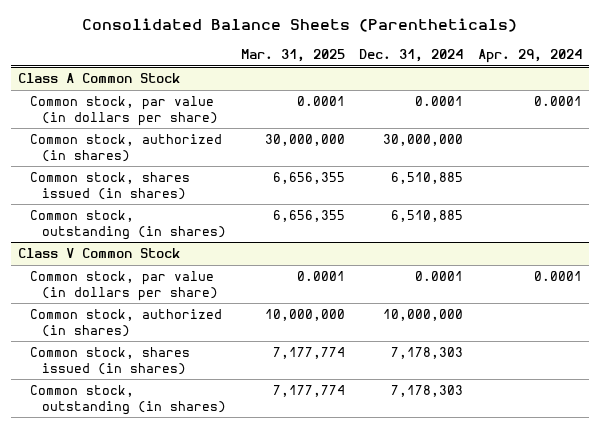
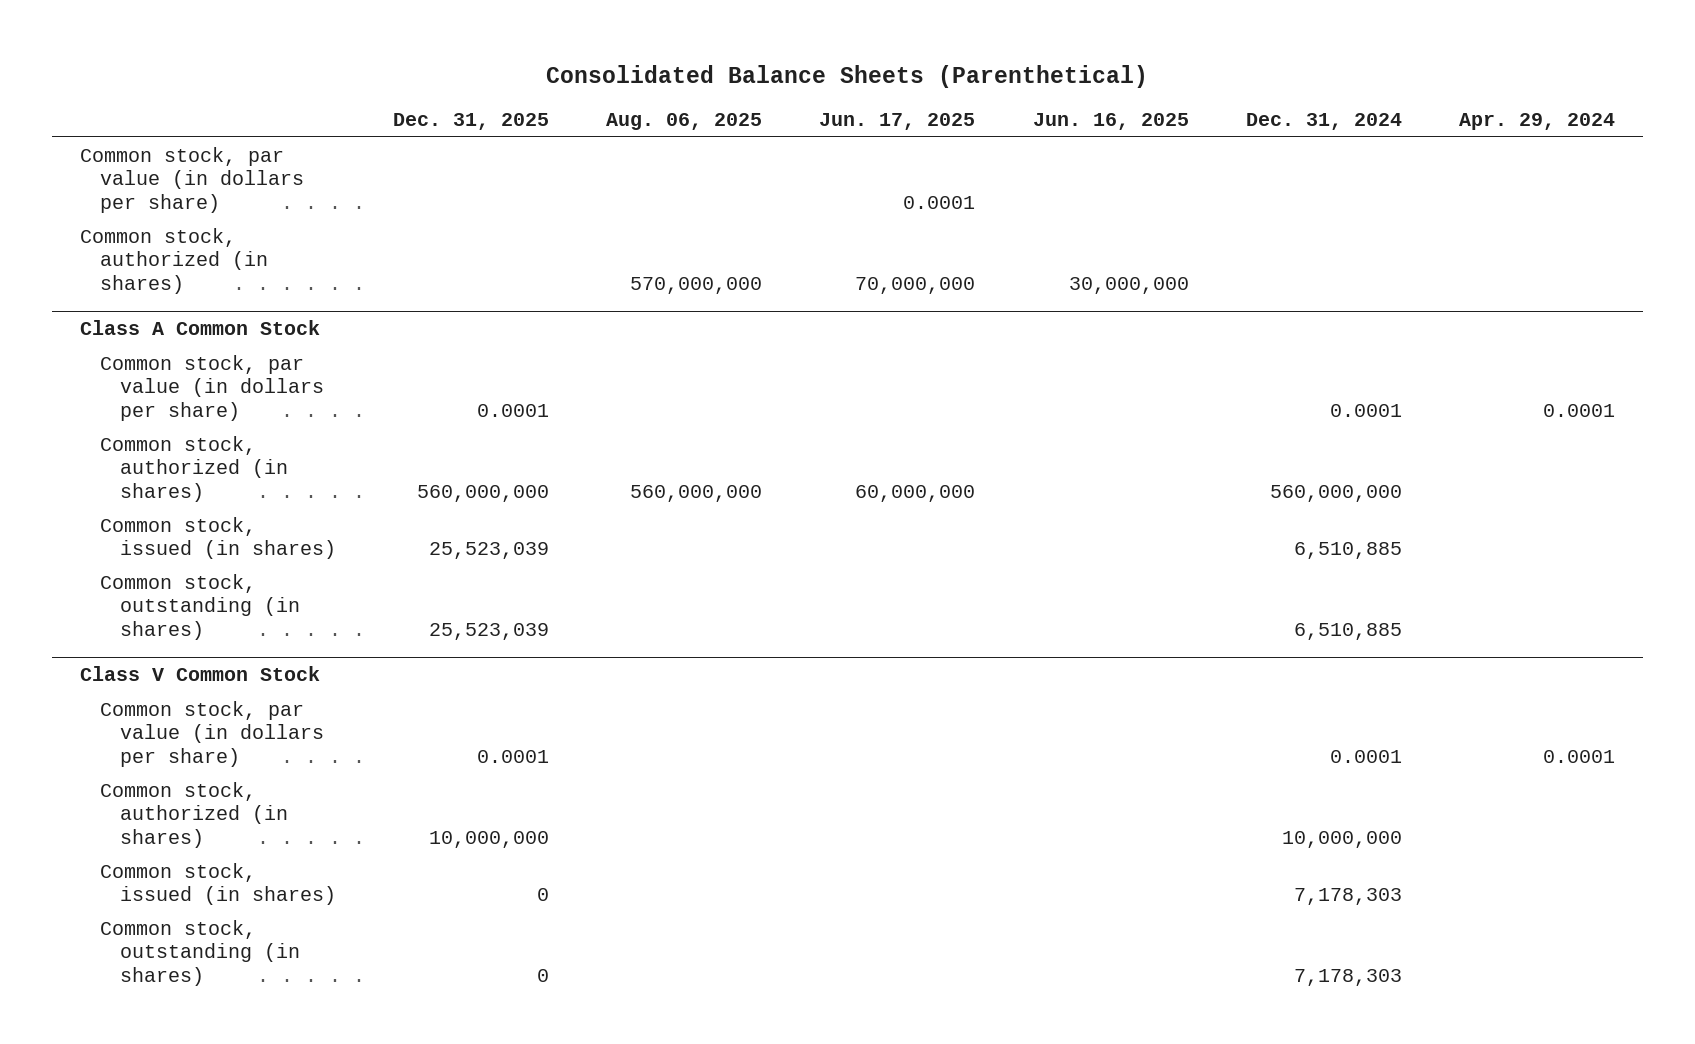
[81,18,517,33] Consolidated Balance Sheets (Parentheticals) -> [546,64,1149,88] Consolidated Balance Sheets (Parenthetical)
[240,48,345,62] Mar. 31, 2025 -> none
none -> [393,113,550,131] Dec. 31, 2025
none -> [606,113,763,131] Aug. 06, 2025
none -> [819,113,976,131] Jun. 17, 2025
none -> [1032,113,1189,131] Jun. 16, 2025
none -> [80,146,305,213] Common stock, par value (in dollars per share)
none -> [80,227,269,294] Common stock, authorized (in shares)
[383,134,464,147] 30,000,000 -> [1269,484,1402,502] 560,000,000
[30,172,191,200] Common stock, shares issued (in shares) -> [100,516,337,560] Common stock, issued (in shares)
[30,347,191,375] Common stock, shares issued (in shares) -> [100,862,337,906] Common stock, issued (in shares)

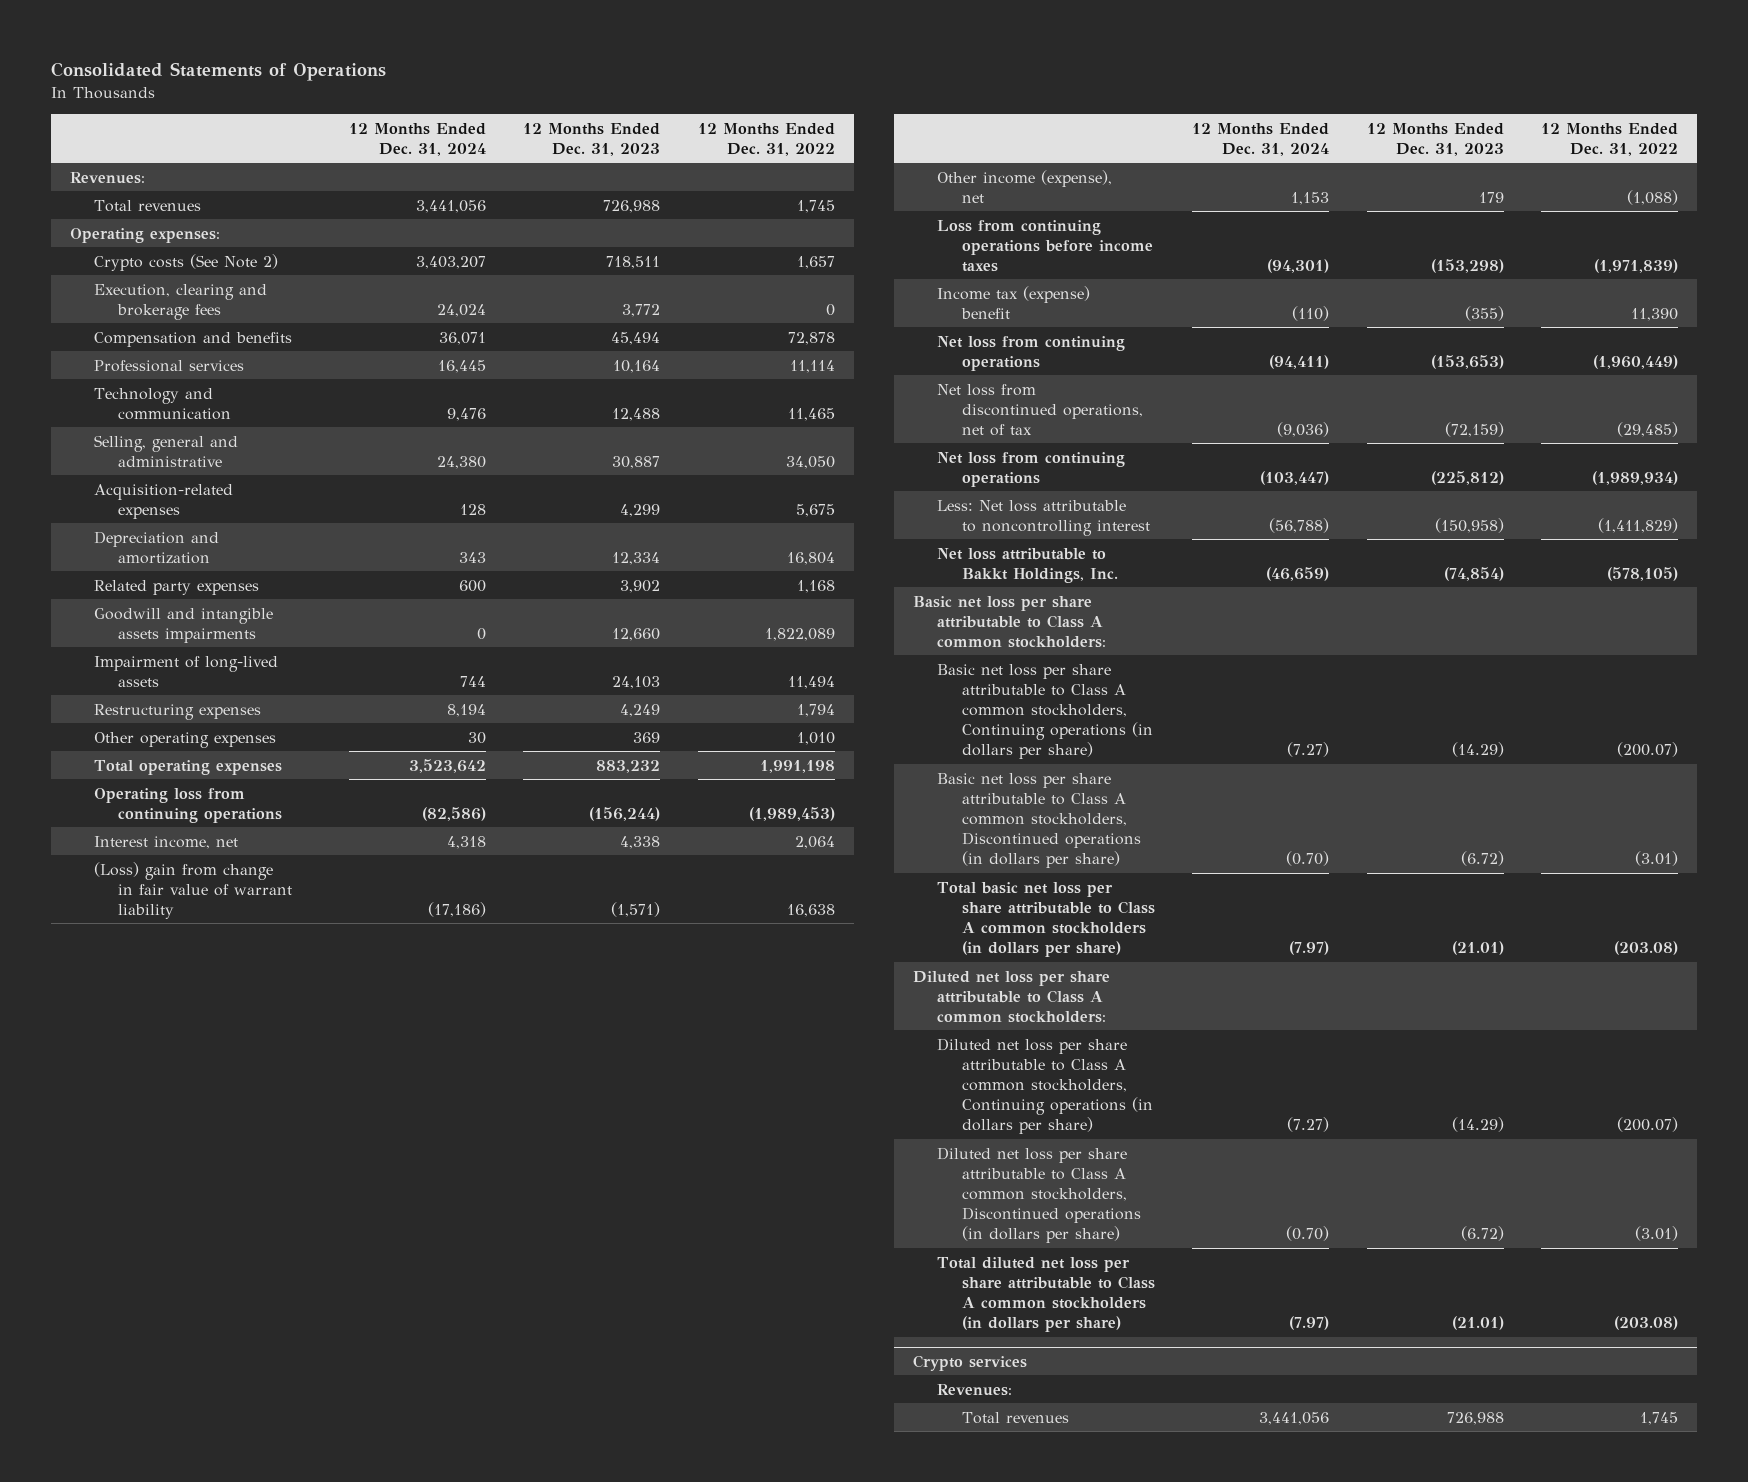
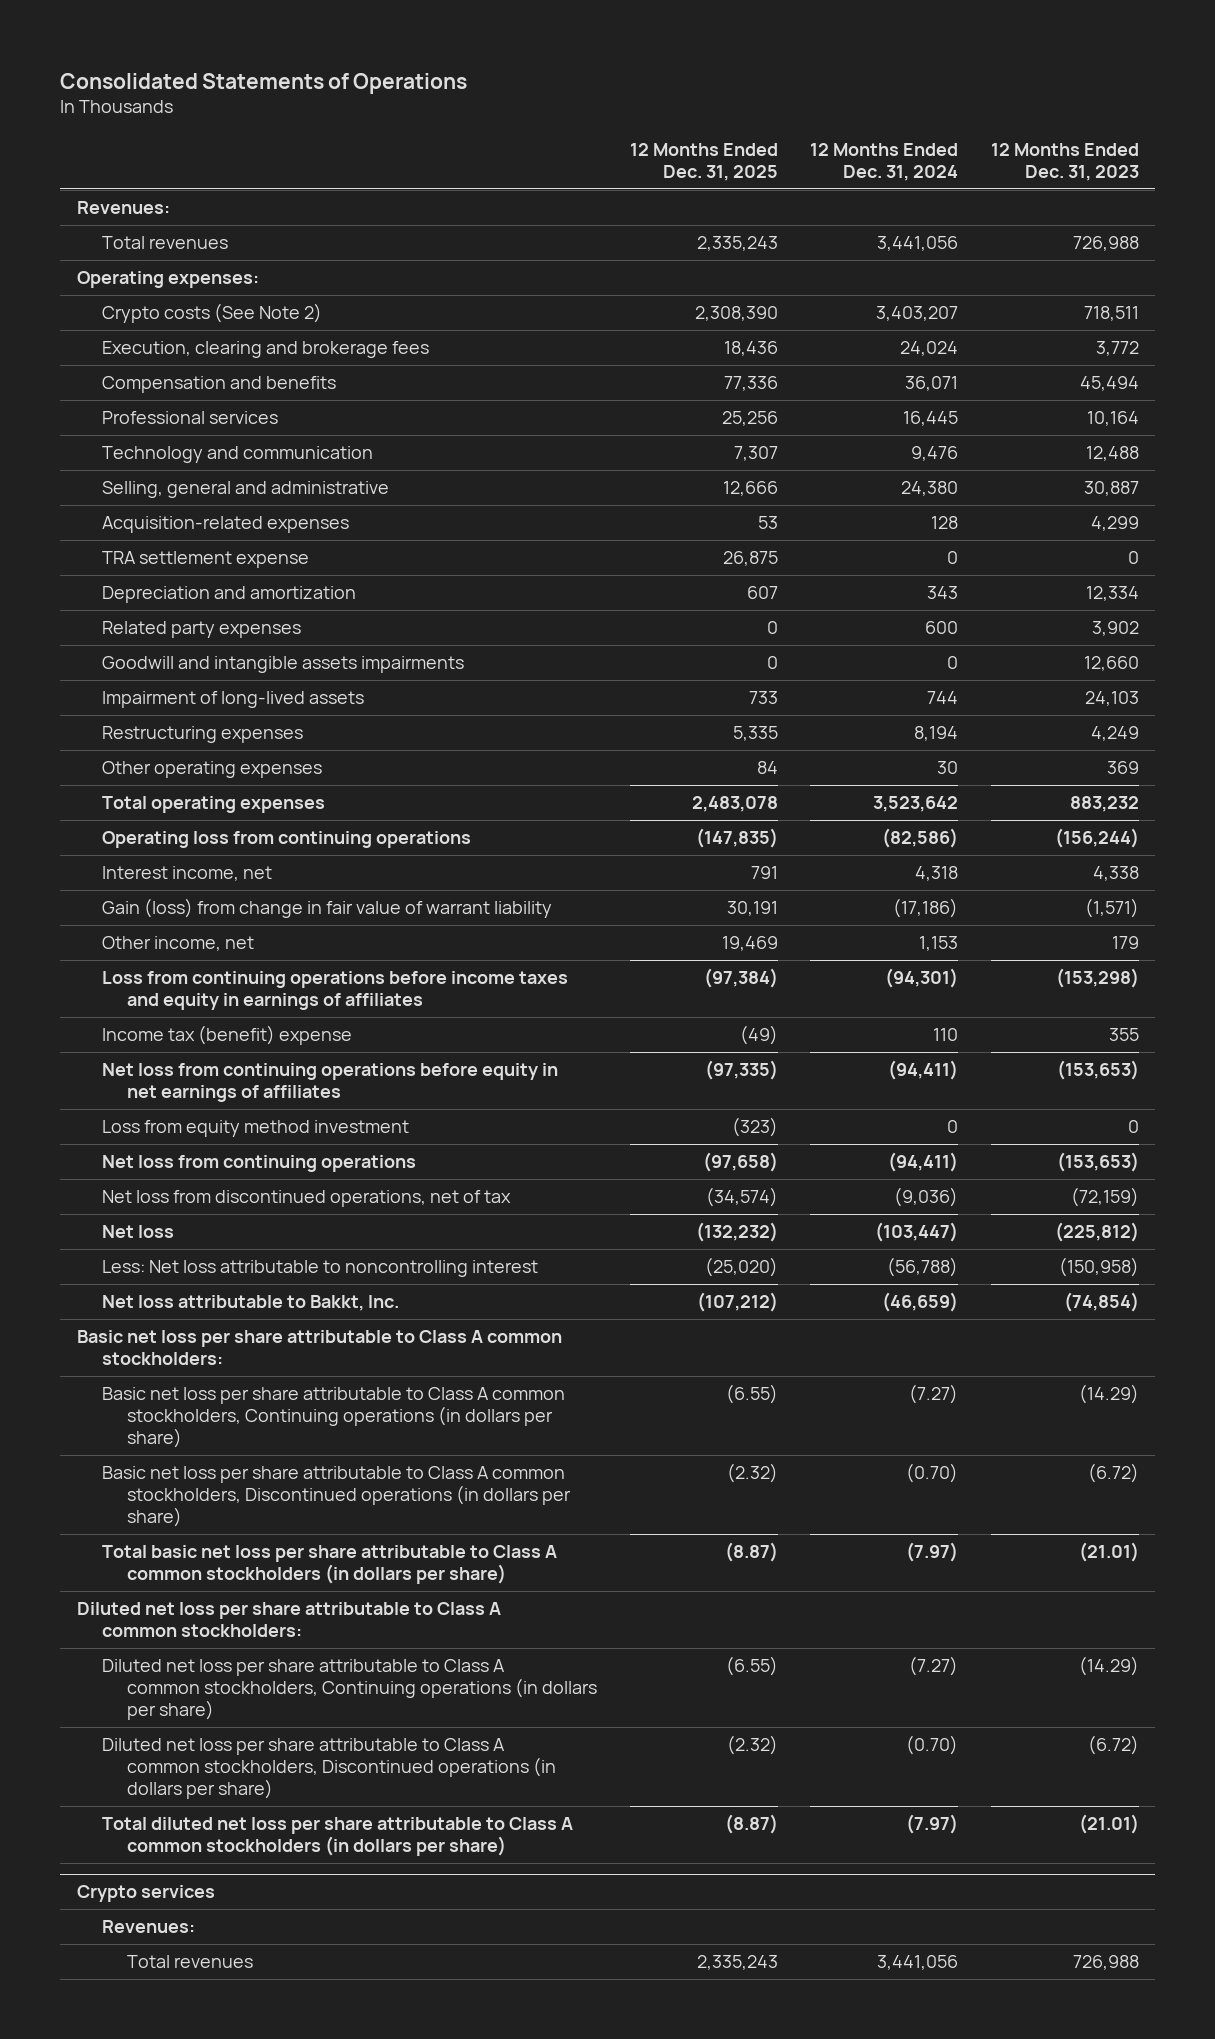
[697,122,835,156] 12 Months Ended Dec. 31, 2022 -> none
none -> [629,142,778,181] 12 Months Ended Dec. 31, 2025
none -> [101,551,309,569] TRA settlement expense
[93,861,293,919] (Loss) gain from change in fair value of warrant liability -> [101,898,552,919] Gain (loss) from change in fair value of warrant liability
[937,169,1113,203] Other income (expense), net -> [101,936,254,952] Other income, net
[937,219,1153,272] Loss from continuing operations before income taxes -> [101,971,568,1011] Loss from continuing operations before income taxes and equity in earnings of affiliates
[937,285,1091,319] Income tax (expense) benefit -> [101,1025,352,1046] Income tax (benefit) expense
[1292,305,1330,321] (110) -> [933,1028,959,1042] 110
[1464,305,1504,321] (355) -> [1108,1028,1139,1042] 355
none -> [101,1063,558,1103] Net loss from continuing operations before equity in net earnings of affiliates
none -> [101,1120,409,1138] Loss from equity method investment
[937,451,1126,487] Net loss from continuing operations -> [101,1225,174,1239] Net loss
[937,547,1118,583] Net loss attributable to Bakkt Holdings, Inc. -> [101,1295,399,1312] Net loss attributable to Bakkt, Inc.

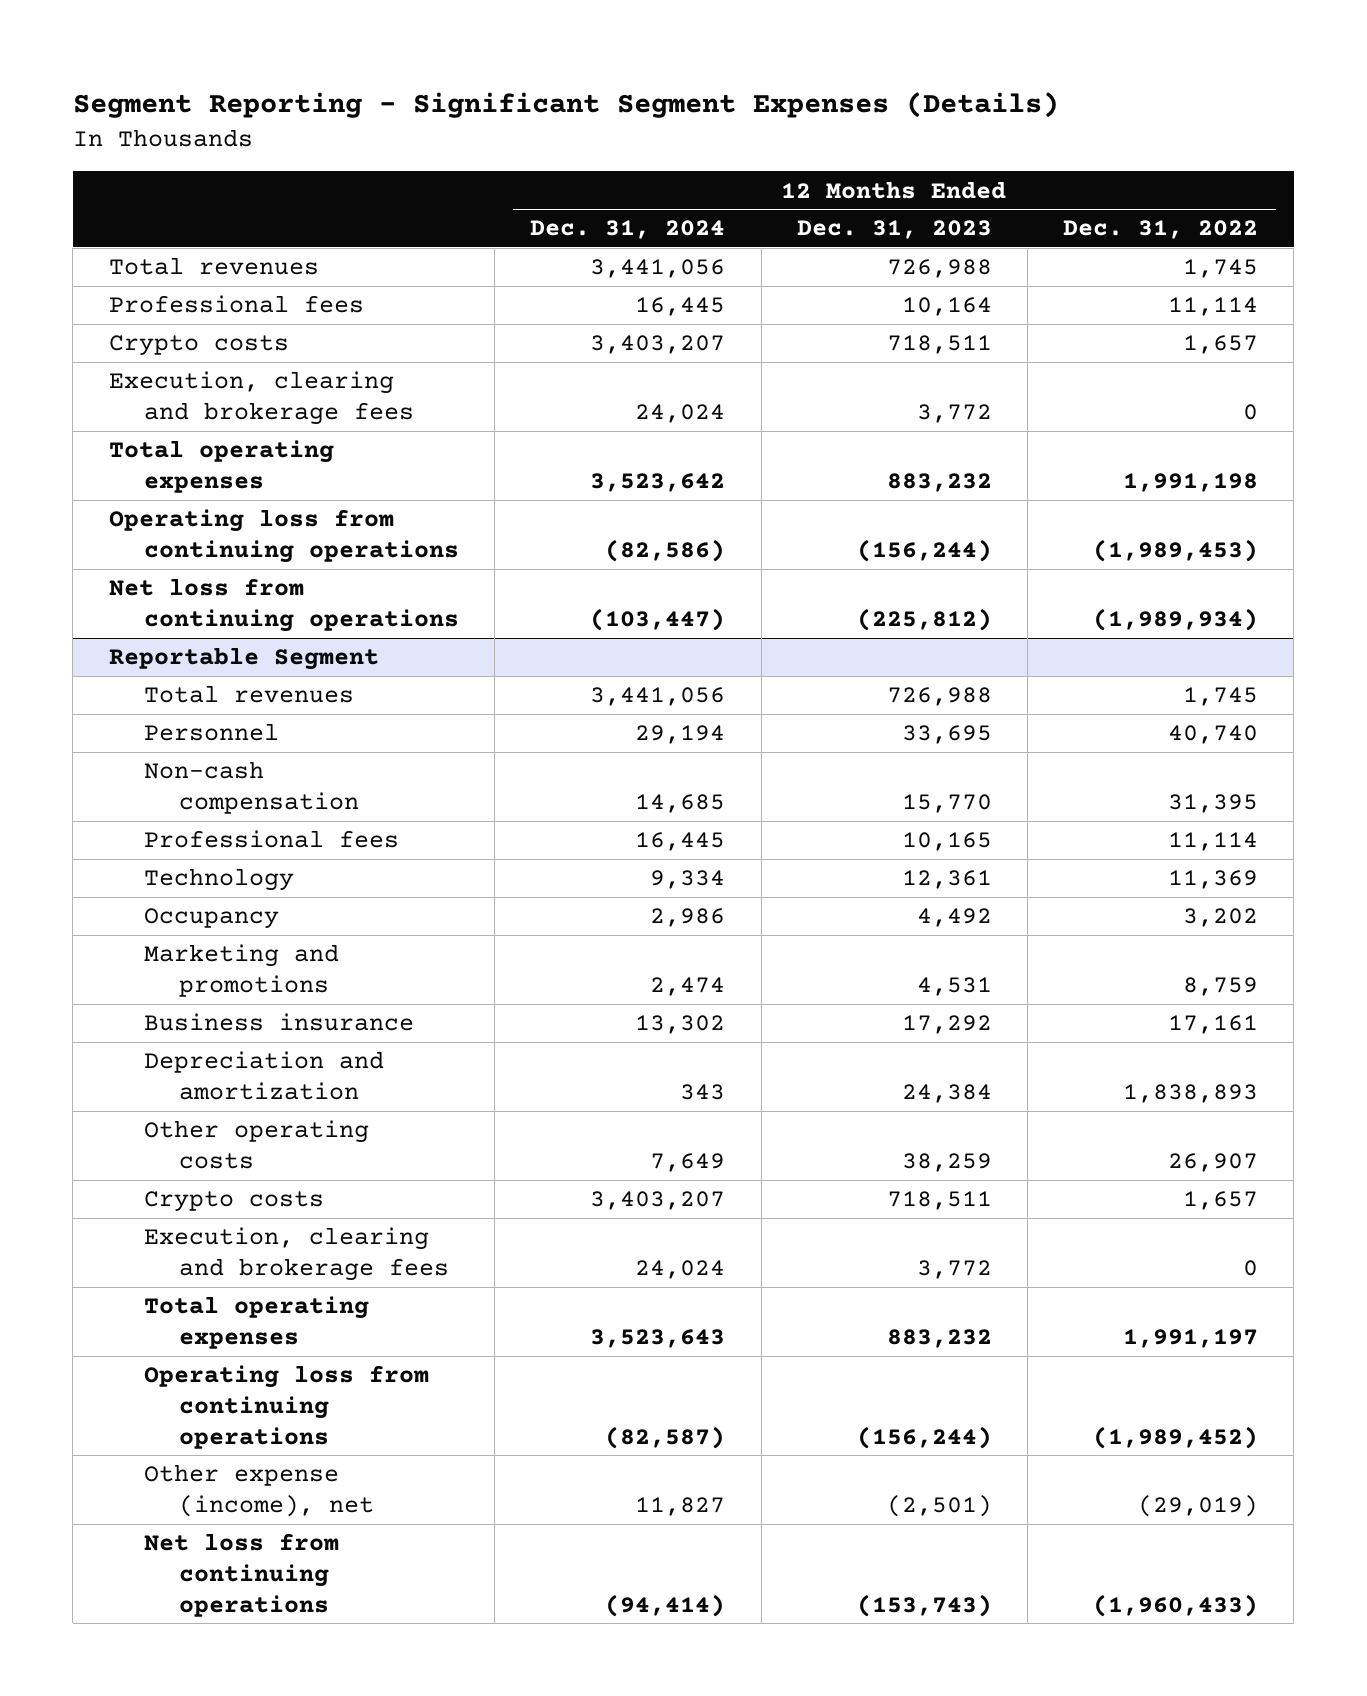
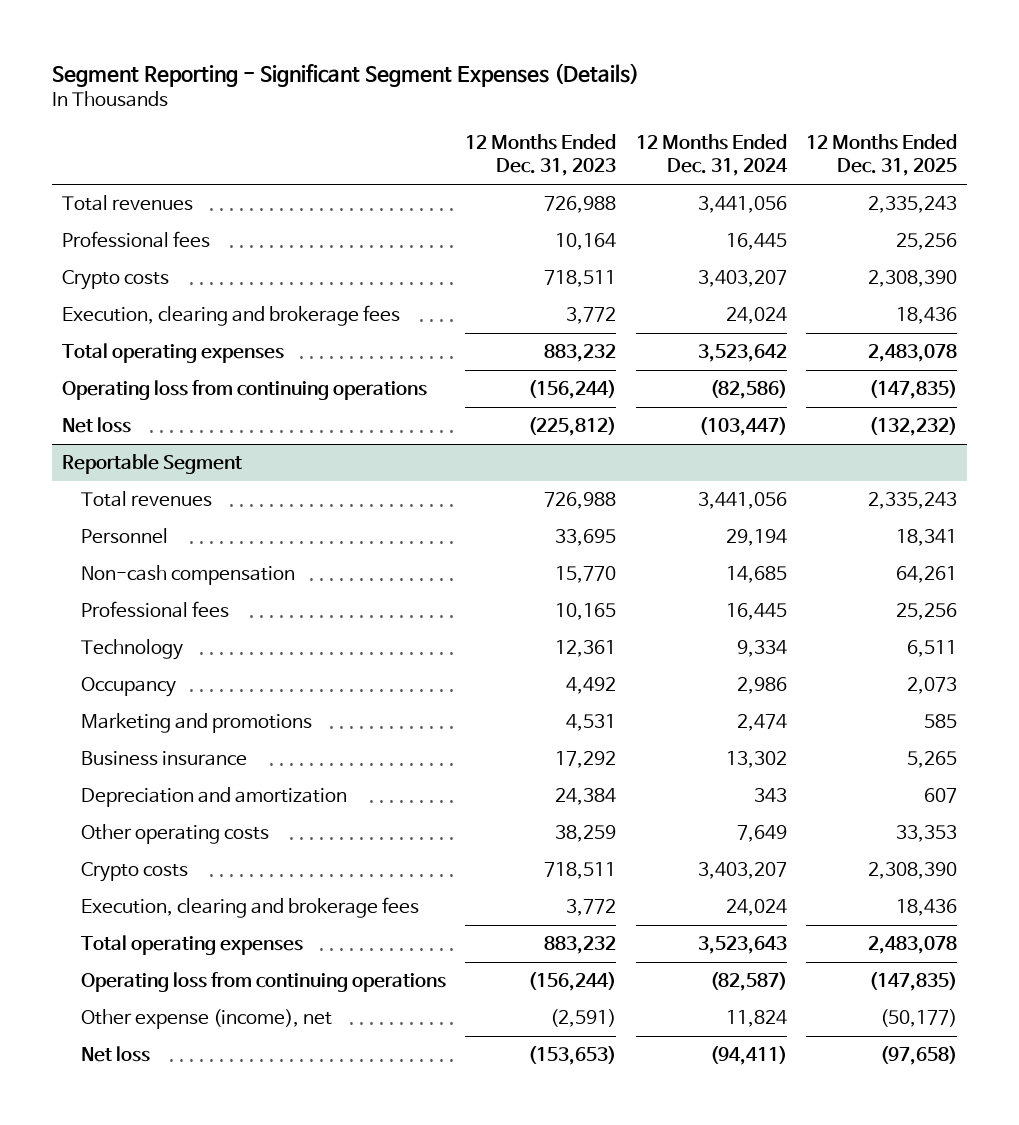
[1063,220,1259,240] Dec. 31, 2022 -> none
none -> [806,133,958,177] 12 Months Ended Dec. 31, 2025
[108,578,459,632] Net loss from continuing operations -> [61,416,131,433] Net loss
[635,1496,726,1516] 11,827 -> [725,1009,787,1027] 11,824
[886,1494,992,1517] (2,501) -> [550,1008,617,1027] (2,591)
[143,1533,339,1617] Net loss from continuing operations -> [80,1045,150,1062] Net loss
[605,1593,726,1617] (94,414) -> [709,1045,787,1065] (94,411)
[856,1593,992,1617] (153,743) -> [528,1045,617,1065] (153,653)

